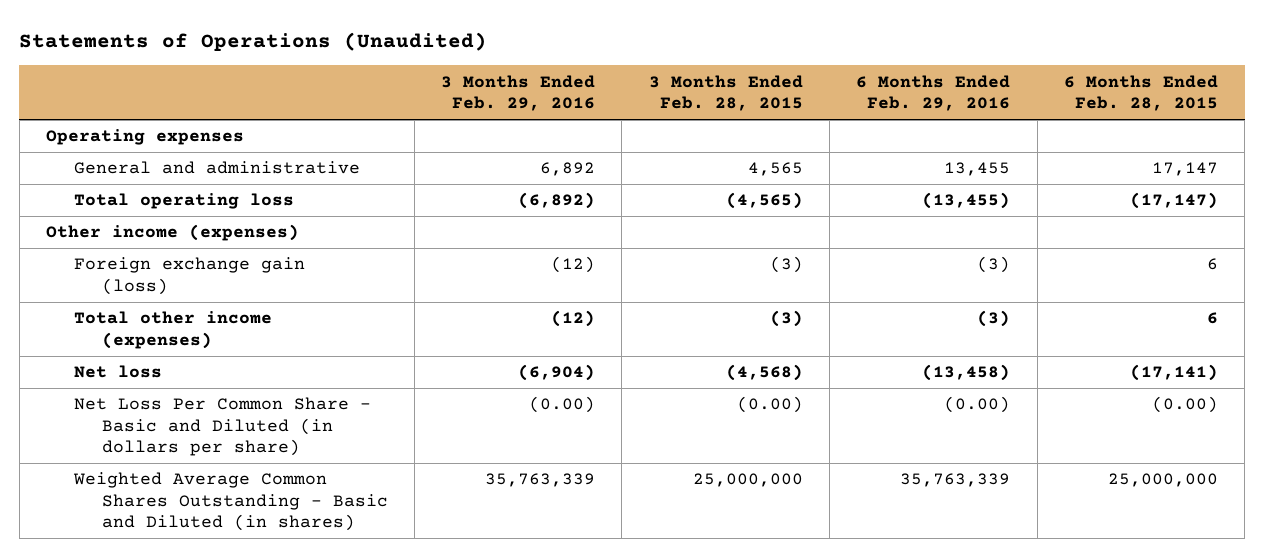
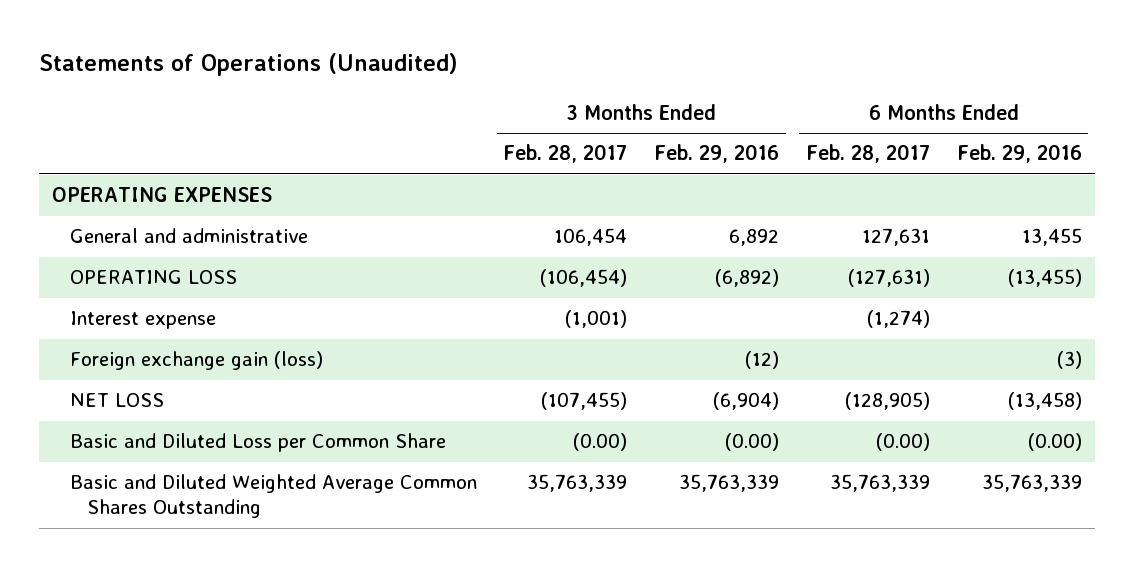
[648,74,803,112] 3 Months Ended Feb. 28, 2015 -> none
[1063,74,1218,112] 6 Months Ended Feb. 28, 2015 -> none
none -> [503,144,628,164] Feb. 28, 2017
none -> [805,144,930,164] Feb. 28, 2017
[45,129,244,146] Operating expenses -> [52,187,273,203] OPERATING EXPENSES
[45,224,299,242] Other income (expenses) -> none
[73,193,294,210] Total operating loss -> [69,270,237,285] OPERATING LOSS
none -> [69,311,216,330] Interest expense
[73,311,272,349] Total other income (expenses) -> none
[73,365,162,379] Net loss -> [69,393,164,408] NET LOSS
[73,397,371,457] Net Loss Per Common Share - Basic and Diluted (in dollars per share) -> [69,433,446,453] Basic and Diluted Loss per Common Share
[72,472,388,532] Weighted Average Common Shares Outstanding - Basic and Diluted (in shares) -> [69,474,477,519] Basic and Diluted Weighted Average Common Shares Outstanding

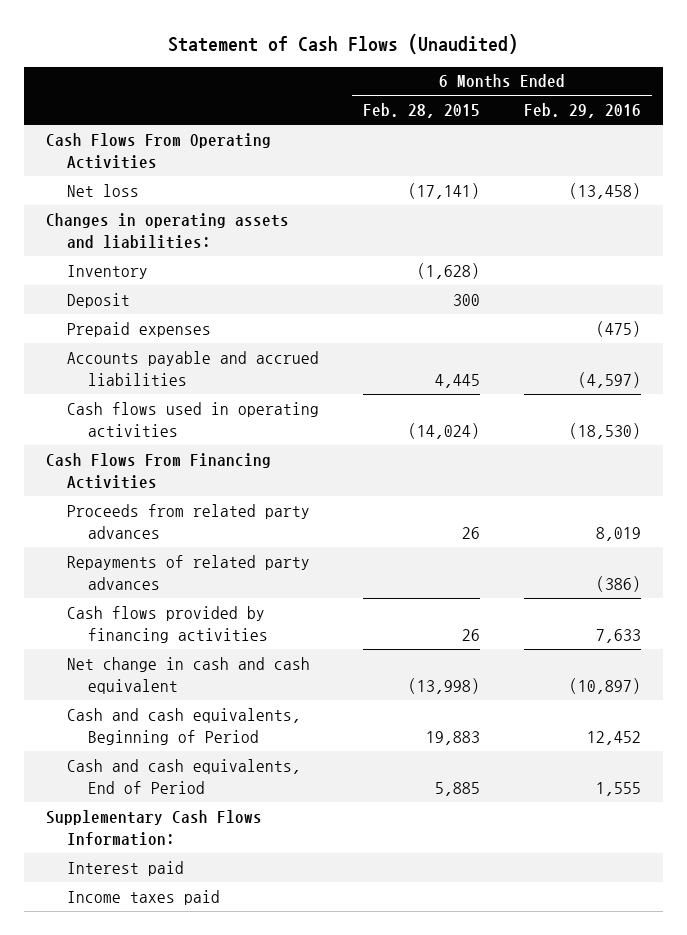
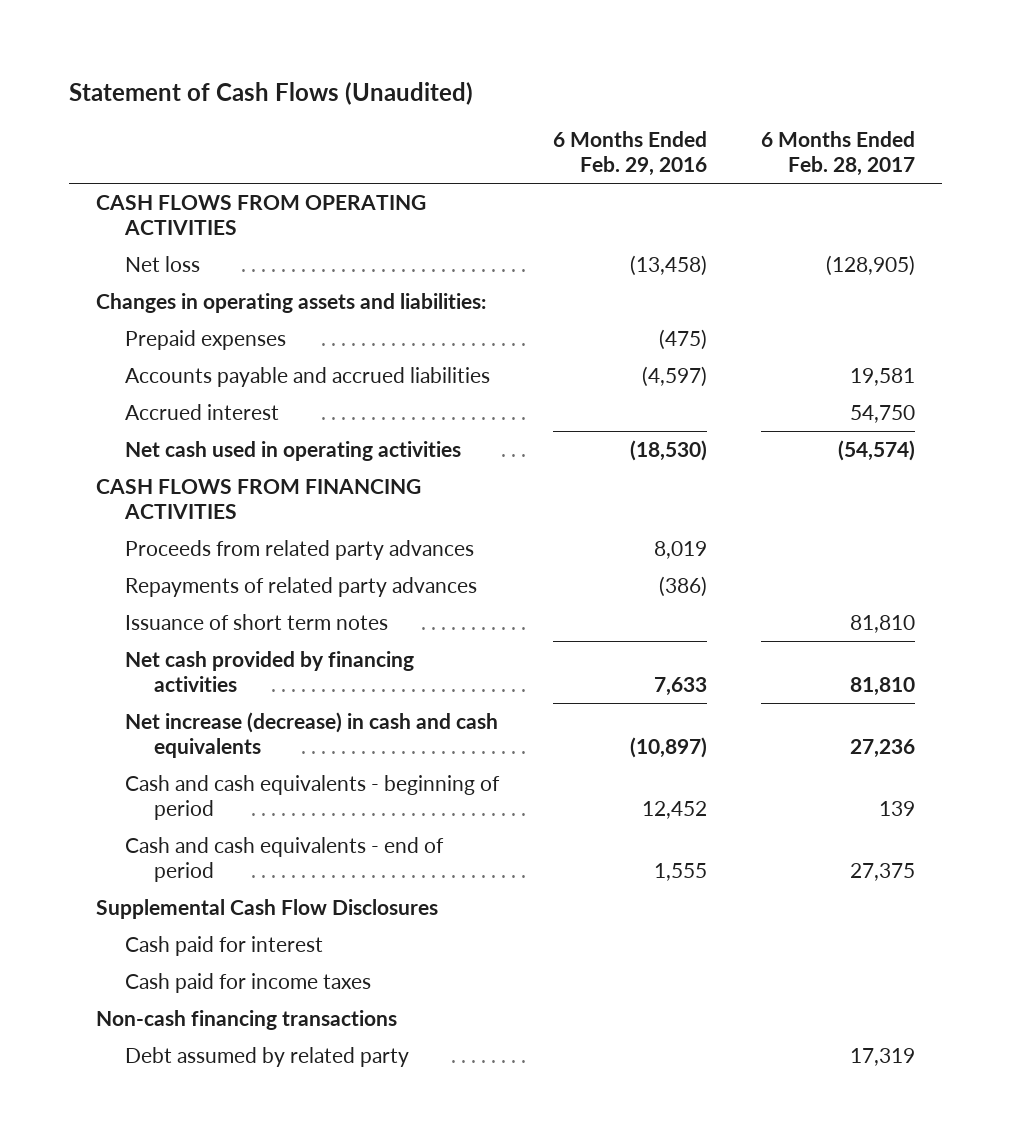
[362,103,480,119] Feb. 28, 2015 -> none
none -> [760,131,915,177] 6 Months Ended Feb. 28, 2017
[45,132,271,169] Cash Flows From Operating Activities -> [95,194,426,235] CASH FLOWS FROM OPERATING ACTIVITIES
[66,264,148,279] Inventory -> none
[66,292,130,308] Deposit -> none
none -> [124,403,279,420] Accrued interest
[66,401,319,437] Cash flows used in operating activities -> [124,440,461,461] Net cash used in operating activities
[45,452,271,489] Cash Flows From Financing Activities -> [95,478,421,519] CASH FLOWS FROM FINANCING ACTIVITIES
none -> [124,613,388,630] Issuance of short term notes
[66,605,268,643] Cash flows provided by financing activities -> [124,650,414,692] Net cash provided by financing activities
[66,656,310,694] Net change in cash and cash equivalent -> [124,711,498,758] Net increase (decrease) in cash and cash equivalents
[66,707,301,745] Cash and cash equivalents, Beginning of Period -> [124,774,500,820] Cash and cash equivalents - beginning of period
[66,758,301,794] Cash and cash equivalents, End of Period -> [124,836,444,882] Cash and cash equivalents - end of period
[45,809,262,846] Supplementary Cash Flows Information: -> [95,898,438,919] Supplemental Cash Flow Disclosures
[66,860,184,876] Interest paid -> [124,935,323,956] Cash paid for interest
[66,889,220,905] Income taxes paid -> [124,972,371,993] Cash paid for income taxes
none -> [95,1009,397,1030] Non-cash financing transactions
none -> [124,1046,409,1067] Debt assumed by related party

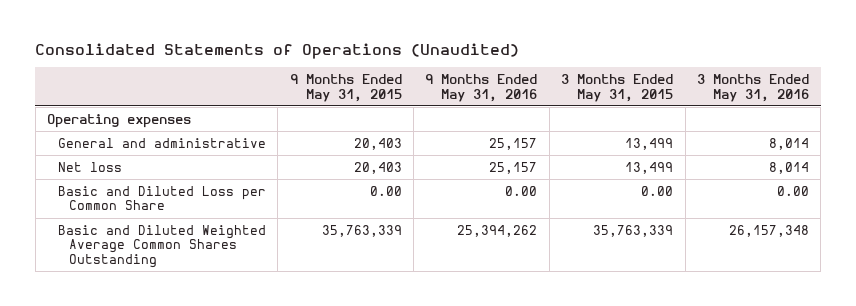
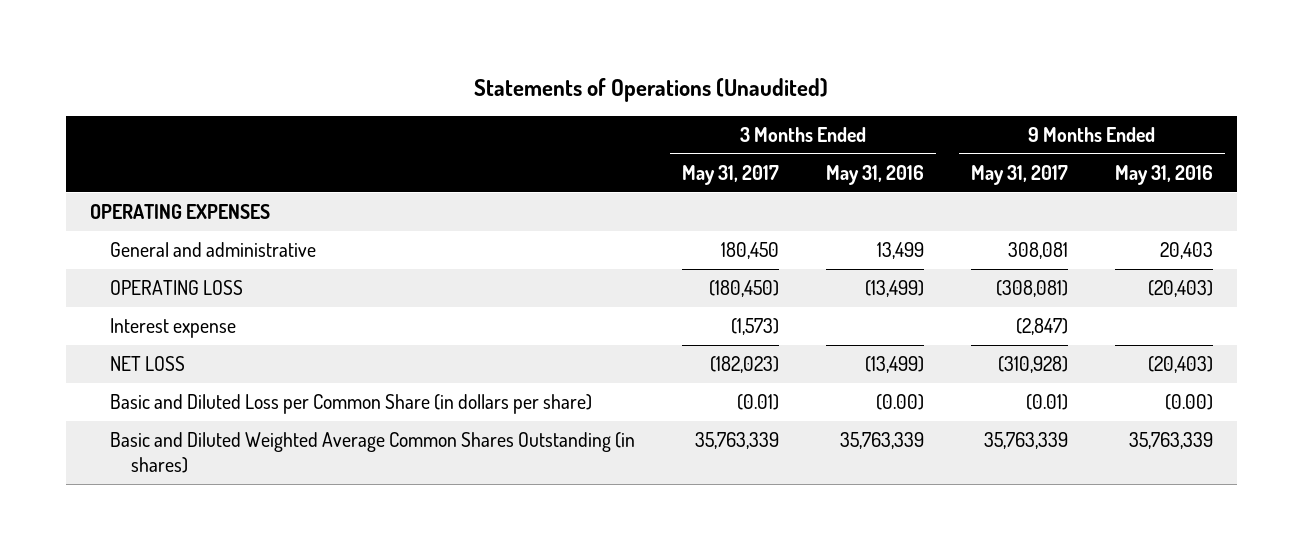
[35,42,520,59] Consolidated Statements of Operations (Unaudited) -> [474,78,829,103] Statements of Operations (Unaudited)
[289,73,402,102] 9 Months Ended May 31, 2015 -> none
[561,73,674,102] 3 Months Ended May 31, 2015 -> none
none -> [682,165,780,186] May 31, 2017
none -> [971,165,1069,186] May 31, 2017
[47,113,192,128] Operating expenses -> [89,204,270,220] OPERATING EXPENSES
[489,137,538,150] 25,157 -> [1160,242,1214,260] 20,403
[768,137,809,150] 8,014 -> [877,242,925,260] 13,499
[57,161,122,172] Net loss -> [110,280,244,296] OPERATING LOSS
[489,161,538,174] 25,157 -> [1148,280,1214,298] (20,403)
[768,161,809,174] 8,014 -> [865,280,925,298] (13,499)
none -> [110,318,237,339] Interest expense
none -> [110,356,186,372] NET LOSS
[57,185,266,211] Basic and Diluted Loss per Common Share -> [110,394,593,415] Basic and Diluted Loss per Common Share (in dollars per share)
[505,185,538,196] 0.00 -> [1165,394,1214,411] (0.00)
[776,185,809,196] 0.00 -> [876,394,925,411] (0.00)
[57,224,266,268] Basic and Diluted Weighted Average Common Shares Outstanding -> [110,432,636,474] Basic and Diluted Weighted Average Common Shares Outstanding (in shares)
[457,224,538,237] 25,394,262 -> [1129,432,1214,450] 35,763,339
[728,224,809,237] 26,157,348 -> [840,432,925,450] 35,763,339

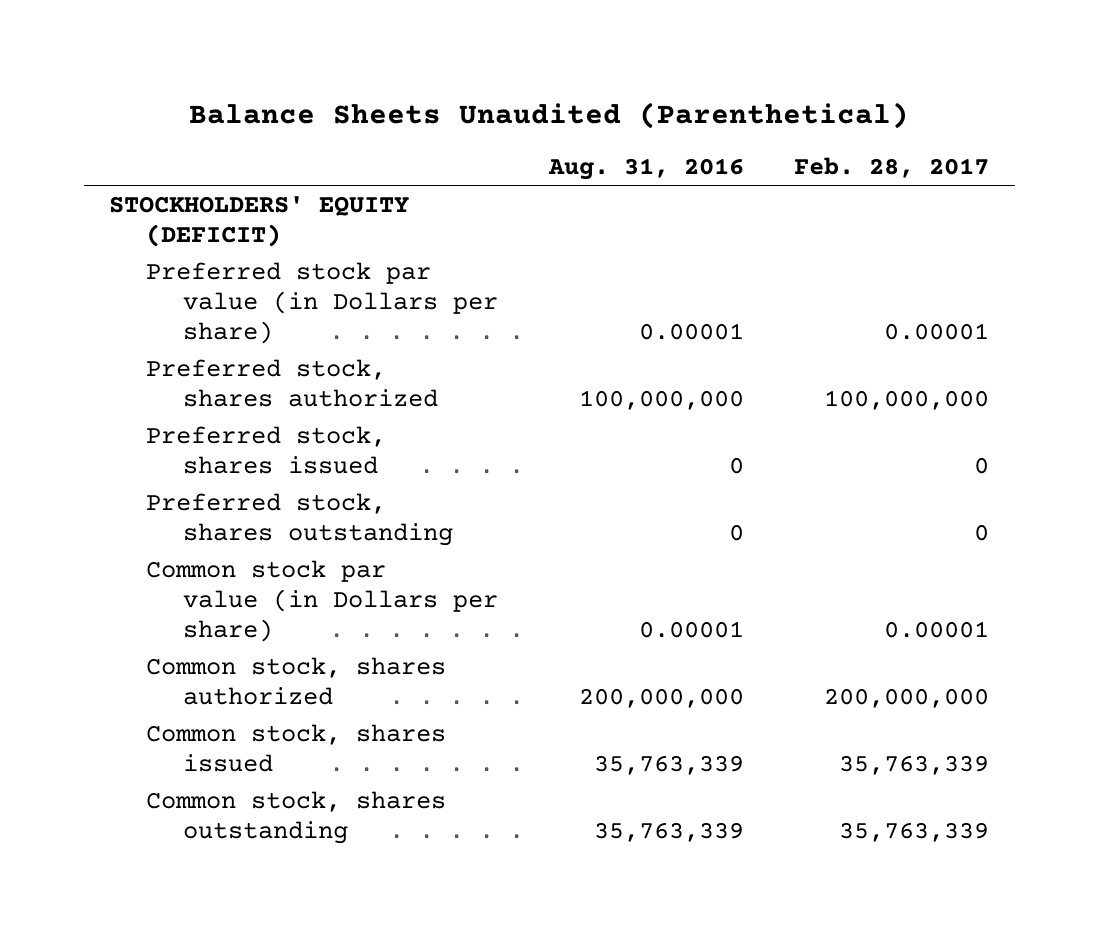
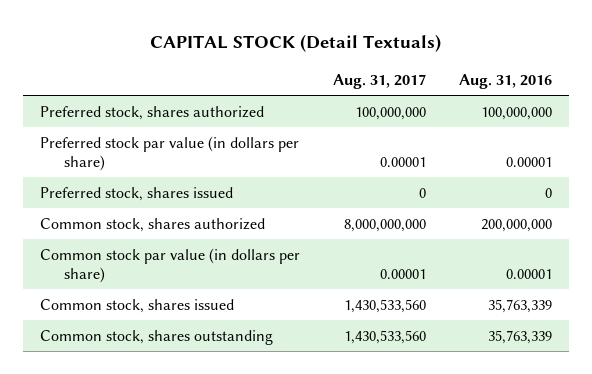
[189,102,910,130] Balance Sheets Unaudited (Parenthetical) -> [149,33,441,52] CAPITAL STOCK (Detail Textuals)
[794,157,990,179] Feb. 28, 2017 -> none
none -> [332,73,426,89] Aug. 31, 2017
[108,195,409,247] STOCKHOLDERS' EQUITY (DEFICIT) -> none
[146,261,499,344] Preferred stock par value (in Dollars per share) -> none
none -> [39,135,299,172] Preferred stock par value (in dollars per share)
[146,492,454,546] Preferred stock, shares outstanding -> none
[146,559,499,642] Common stock par value (in Dollars per share) -> none
none -> [39,247,300,284] Common stock par value (in dollars per share)

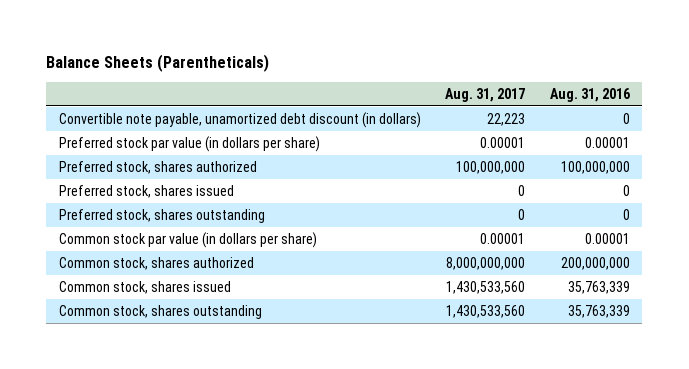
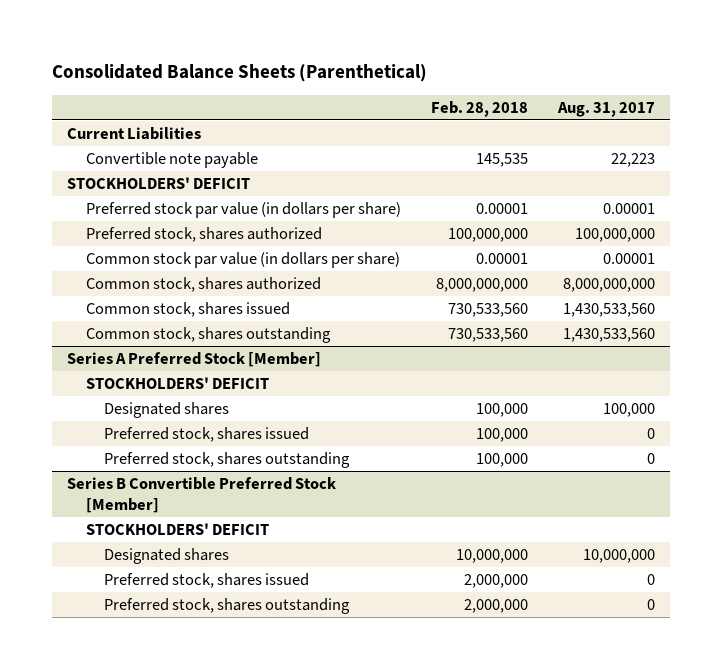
[46,53,270,72] Balance Sheets (Parentheticals) -> [52,63,428,82] Consolidated Balance Sheets (Parenthetical)
[550,87,631,102] Aug. 31, 2016 -> none
none -> [430,100,528,117] Feb. 28, 2018
none -> [67,127,202,141] Current Liabilities
[58,111,421,128] Convertible note payable, unamortized debt discount (in dollars) -> [85,152,258,169] Convertible note payable
none -> [67,177,251,190] STOCKHOLDERS' DEFICIT
[58,184,234,198] Preferred stock, shares issued -> none
[58,208,265,223] Preferred stock, shares outstanding -> none
none -> [67,352,322,368] Series A Preferred Stock [Member]
none -> [85,377,269,390] STOCKHOLDERS' DEFICIT
none -> [103,402,229,419] Designated shares
none -> [103,427,309,443] Preferred stock, shares issued
none -> [103,452,350,469] Preferred stock, shares outstanding
none -> [67,477,337,513] Series B Convertible Preferred Stock [Member]
none -> [85,523,269,536] STOCKHOLDERS' DEFICIT
none -> [103,548,229,565] Designated shares
none -> [103,573,309,589] Preferred stock, shares issued
none -> [103,598,350,615] Preferred stock, shares outstanding

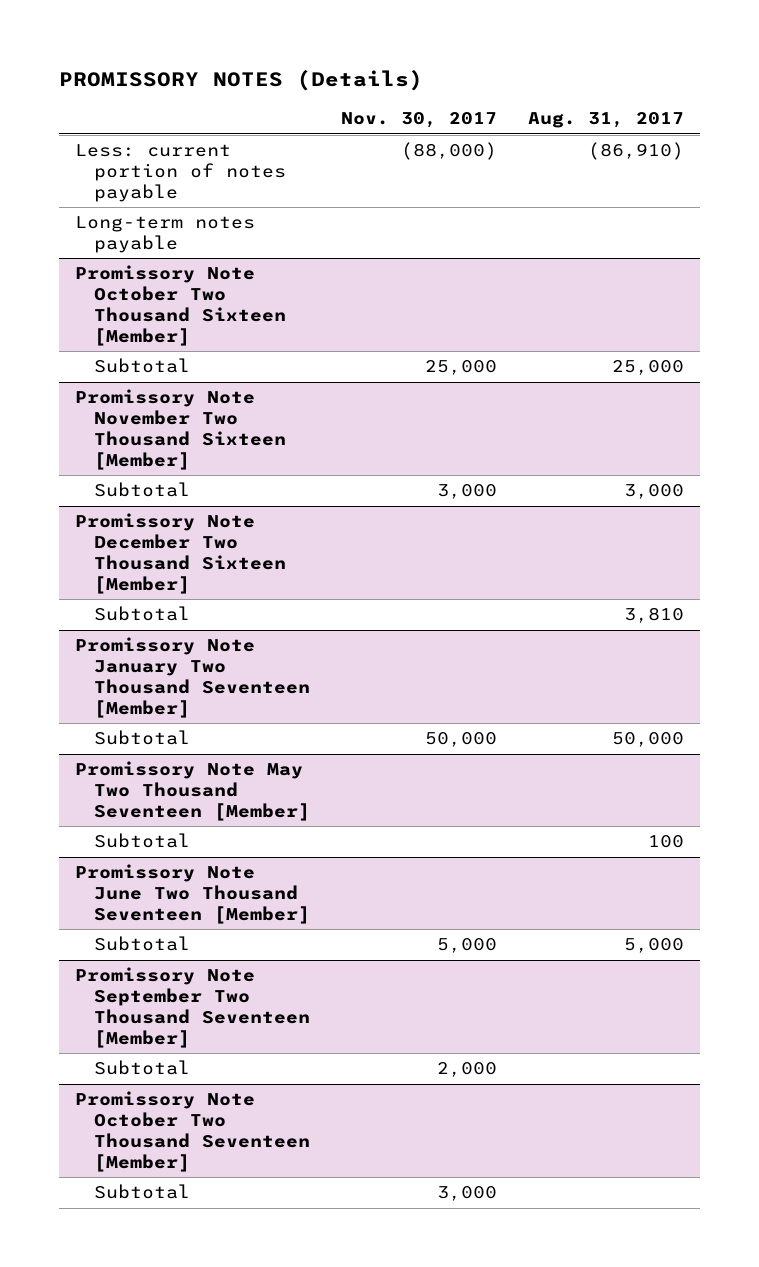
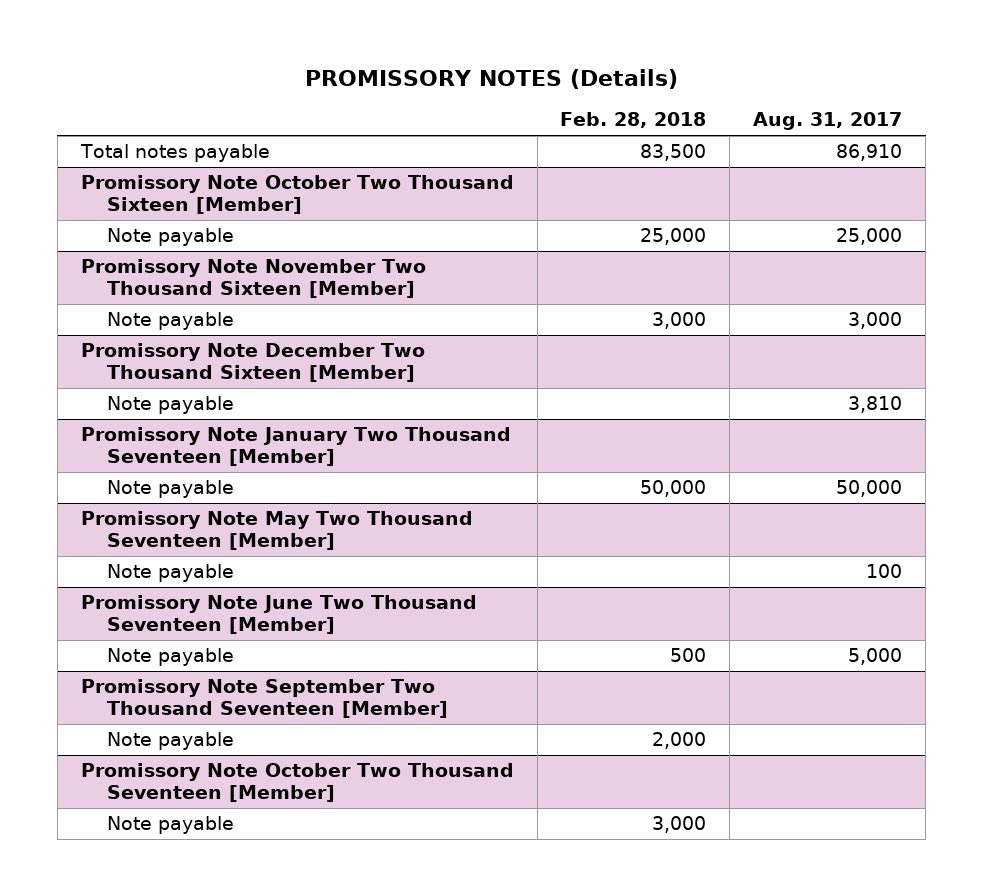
[341,112,498,129] Nov. 30, 2017 -> none
none -> [560,112,707,129] Feb. 28, 2018
[74,216,255,254] Long-term notes payable -> none
[74,144,287,202] Less: current portion of notes payable -> [79,144,270,163] Total notes payable
[588,142,685,161] (86,910) -> [836,144,903,162] 86,910
[94,358,191,374] Subtotal -> [107,228,235,247] Note payable
[94,482,191,498] Subtotal -> [107,312,235,331] Note payable
[94,606,191,622] Subtotal -> [107,396,235,415] Note payable
[94,730,191,746] Subtotal -> [107,480,235,499] Note payable
[94,833,191,849] Subtotal -> [107,564,235,583] Note payable
[94,936,191,952] Subtotal -> [107,648,235,667] Note payable
[94,1060,191,1076] Subtotal -> [107,732,235,751] Note payable
[94,1184,191,1200] Subtotal -> [107,816,235,835] Note payable

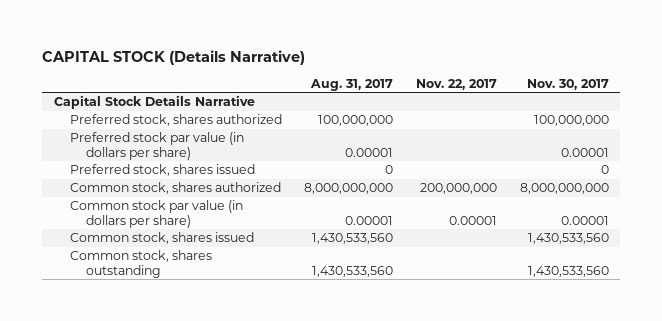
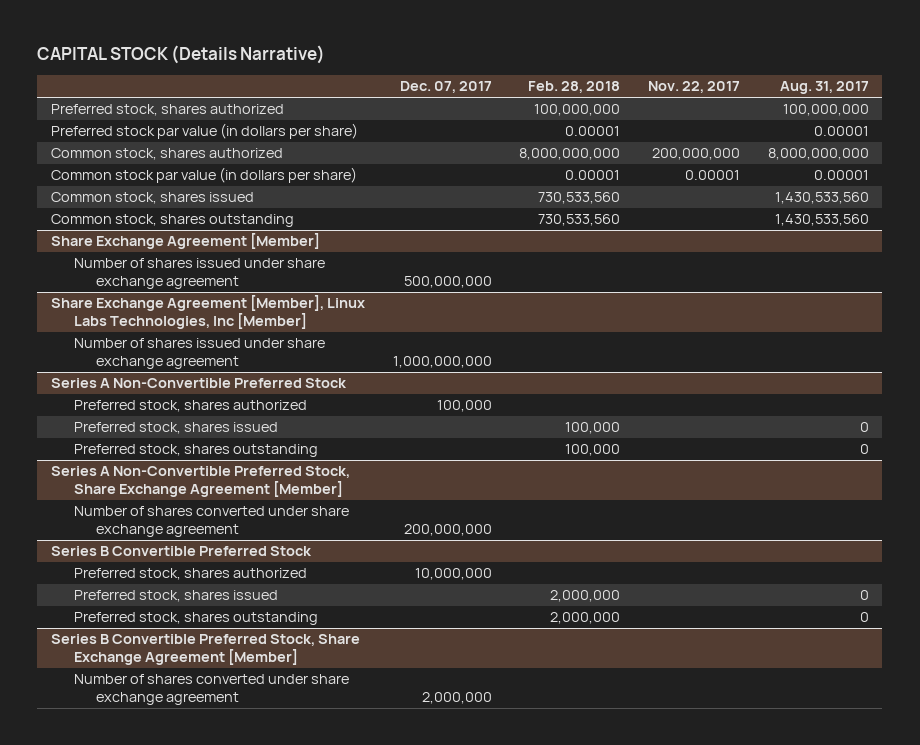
[526,78,609,90] Nov. 30, 2017 -> none
none -> [399,81,492,94] Dec. 07, 2017
none -> [528,81,621,94] Feb. 28, 2018
[53,95,255,110] Capital Stock Details Narrative -> none
[69,164,255,177] Preferred stock, shares issued -> none
none -> [51,233,321,250] Share Exchange Agreement [Member]
none -> [73,258,325,289] Number of shares issued under share exchange agreement
none -> [51,295,366,329] Share Exchange Agreement [Member], Linux Labs Technologies, Inc [Member]
none -> [73,338,325,369] Number of shares issued under share exchange agreement
none -> [51,378,348,389] Series A Non-Convertible Preferred Stock
none -> [73,400,307,413] Preferred stock, shares authorized
none -> [73,422,278,435] Preferred stock, shares issued
none -> [73,444,318,458] Preferred stock, shares outstanding
none -> [51,466,351,497] Series A Non-Convertible Preferred Stock, Share Exchange Agreement [Member]
none -> [73,506,349,537] Number of shares converted under share exchange agreement
none -> [51,546,313,557] Series B Convertible Preferred Stock
none -> [73,568,307,581] Preferred stock, shares authorized
none -> [73,590,278,603] Preferred stock, shares issued
none -> [73,612,318,626] Preferred stock, shares outstanding
none -> [51,634,361,665] Series B Convertible Preferred Stock, Share Exchange Agreement [Member]
none -> [73,674,349,705] Number of shares converted under share exchange agreement

